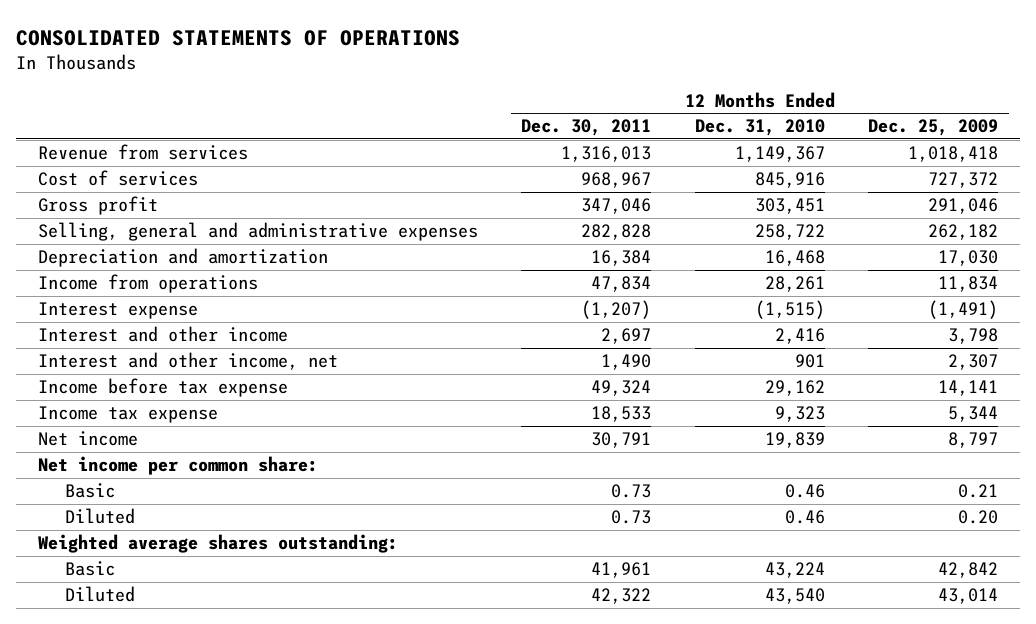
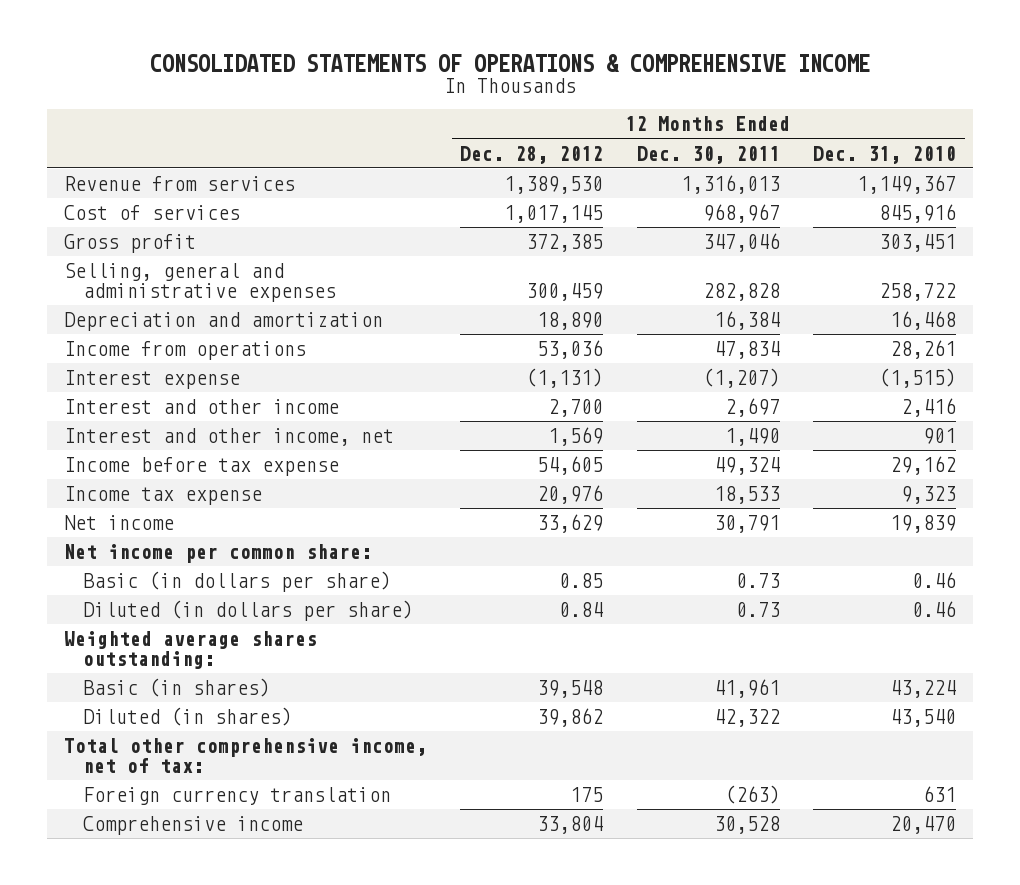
[16,29,461,46] CONSOLIDATED STATEMENTS OF OPERATIONS -> [150,53,871,72] CONSOLIDATED STATEMENTS OF OPERATIONS & COMPREHENSIVE INCOME
[868,119,999,137] Dec. 25, 2009 -> none
none -> [460,145,604,164] Dec. 28, 2012
[64,483,115,499] Basic -> [82,571,391,593] Basic (in dollars per share)
[64,508,135,525] Diluted -> [82,600,413,622] Diluted (in dollars per share)
[64,561,115,577] Basic -> [82,678,270,698] Basic (in shares)
[64,586,135,603] Diluted -> [82,707,292,727] Diluted (in shares)
none -> [63,738,427,774] Total other comprehensive income, net of tax:
none -> [82,787,391,806] Foreign currency translation
none -> [82,816,303,836] Comprehensive income

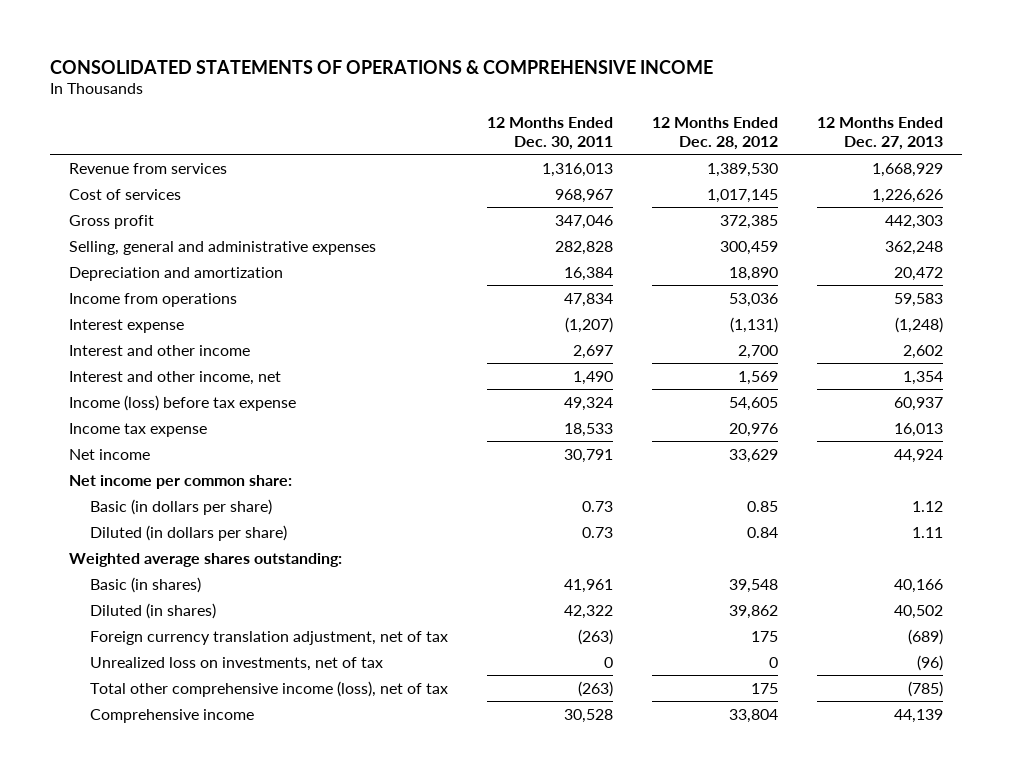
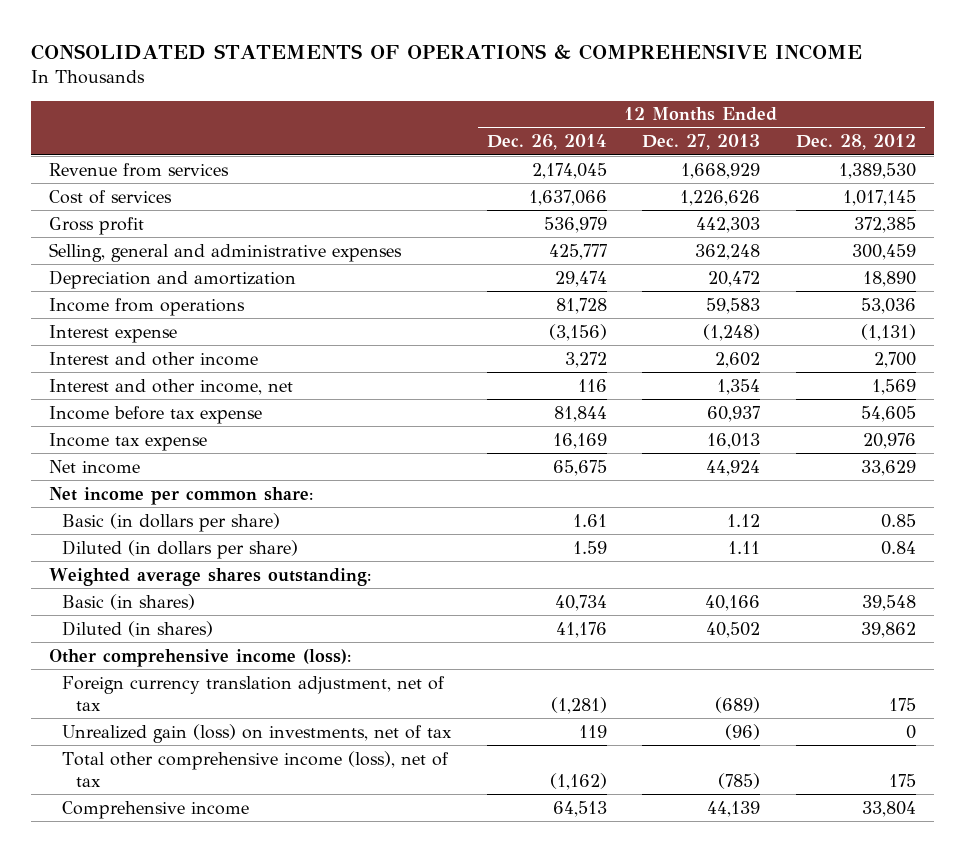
[486,116,613,150] 12 Months Ended Dec. 30, 2011 -> none
none -> [486,134,607,151] Dec. 26, 2014
[69,394,297,411] Income (loss) before tax expense -> [48,405,262,424] Income before tax expense
none -> [48,648,351,667] Other comprehensive income (loss):
[89,656,383,671] Unrealized loss on investments, net of tax -> [62,723,453,743] Unrealized gain (loss) on investments, net of tax

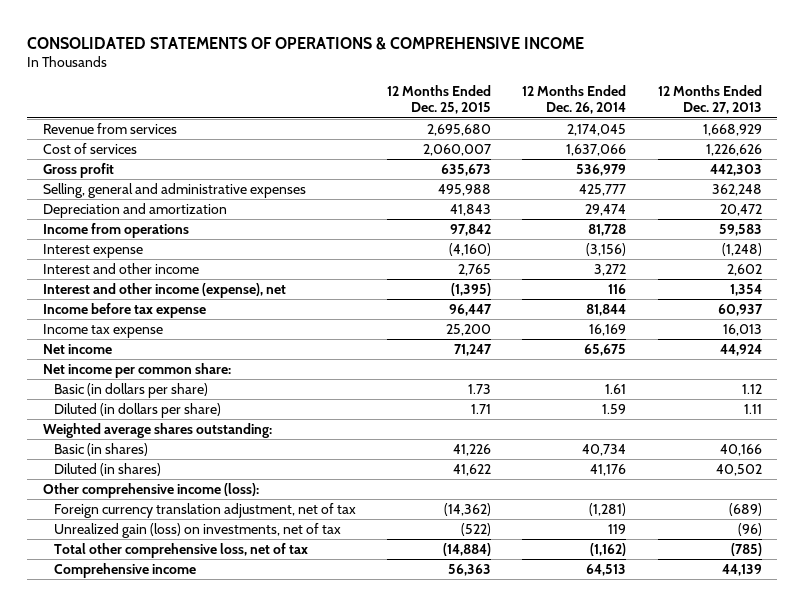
[795,134,916,151] Dec. 28, 2012 -> none
none -> [387,85,492,115] 12 Months Ended Dec. 25, 2015
[48,378,293,395] Interest and other income, net -> [42,283,286,299] Interest and other income (expense), net
[62,750,450,788] Total other comprehensive income (loss), net of tax -> [53,543,308,559] Total other comprehensive loss, net of tax

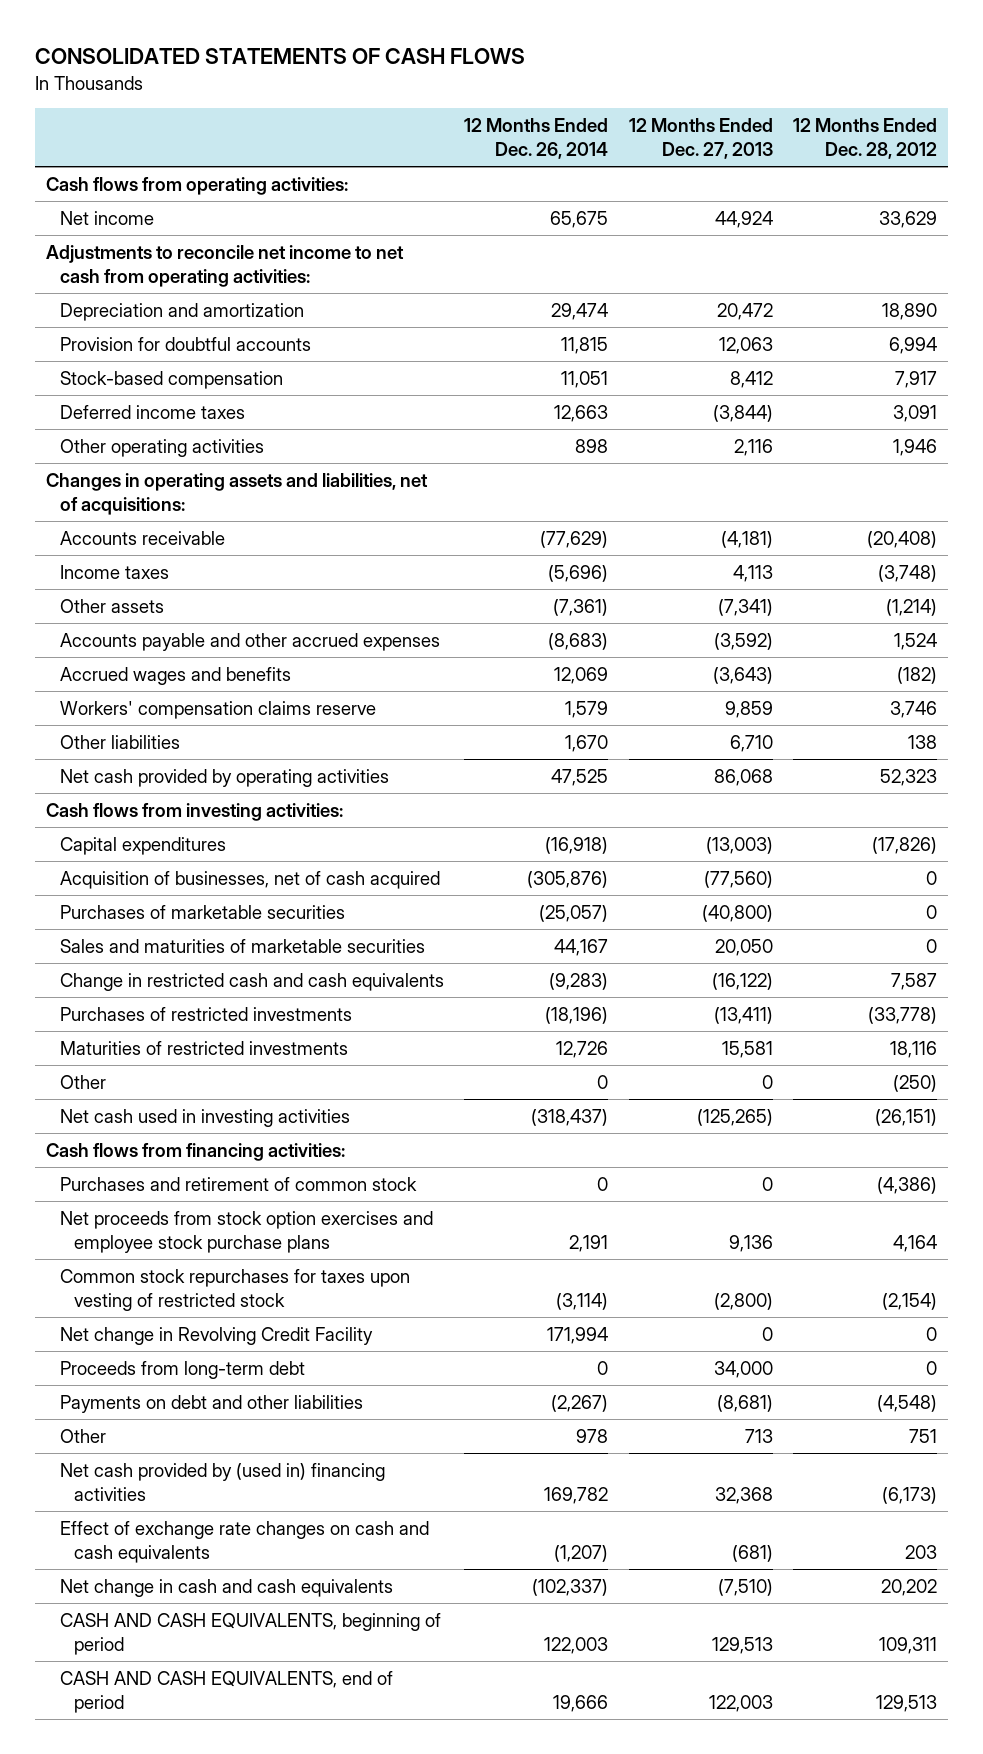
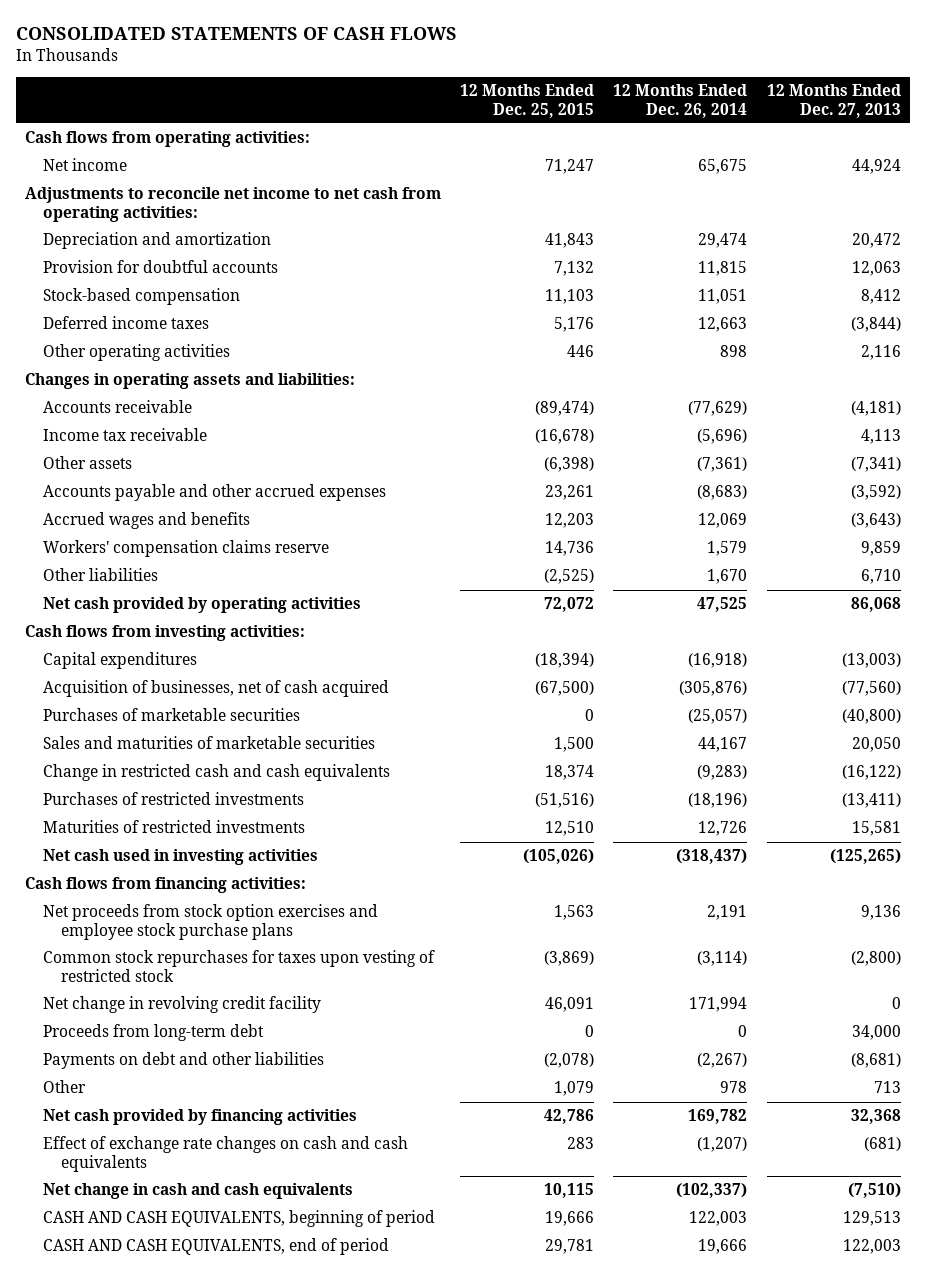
[793,118,938,160] 12 Months Ended Dec. 28, 2012 -> none
none -> [460,84,595,118] 12 Months Ended Dec. 25, 2015
[45,472,428,515] Changes in operating assets and liabilities, net of acquisitions: -> [25,373,356,390] Changes in operating assets and liabilities:
[59,564,169,579] Income taxes -> [42,428,207,442] Income tax receivable
[59,1074,106,1089] Other -> none
[59,1176,417,1191] Purchases and retirement of common stock -> none
[59,1326,373,1345] Net change in Revolving Credit Facility -> [42,996,321,1014] Net change in revolving credit facility
[59,1462,385,1501] Net cash provided by (used in) financing activities -> [42,1109,357,1126] Net cash provided by financing activities

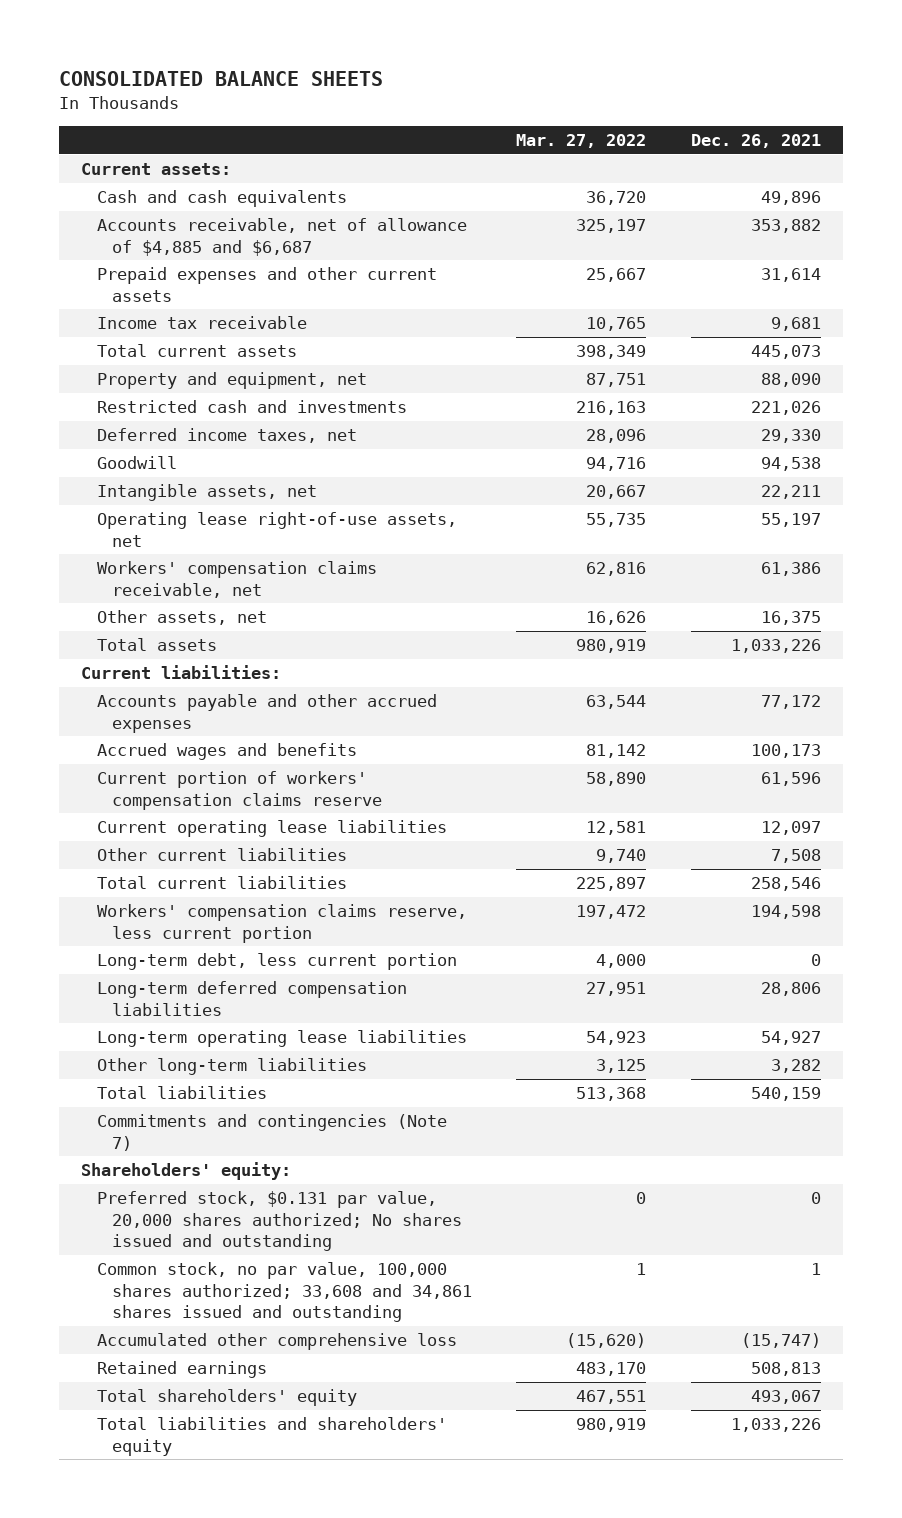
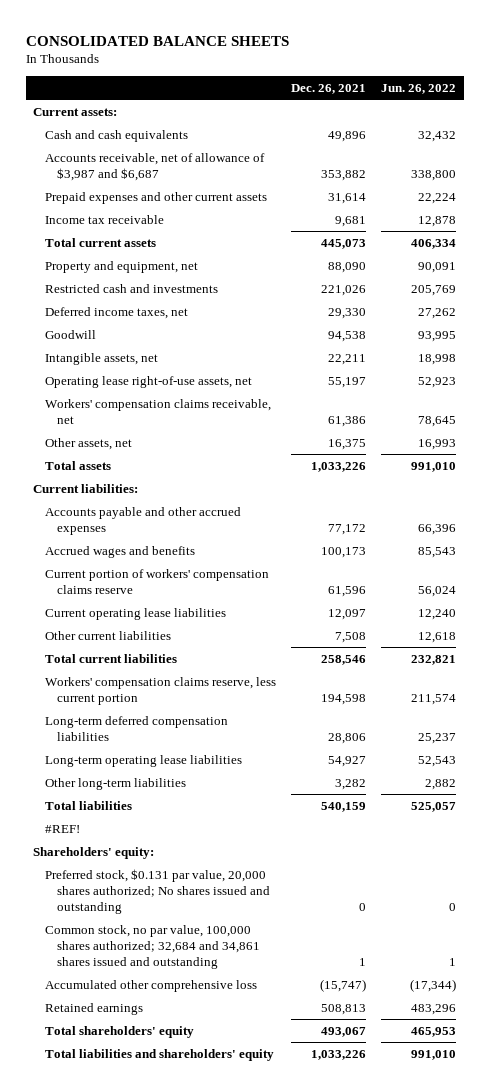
[516,134,647,149] Mar. 27, 2022 -> none
none -> [381,83,457,94] Jun. 26, 2022
[96,218,467,256] Accounts receivable, net of allowance of $4,885 and $6,687 -> [45,152,266,181] Accounts receivable, net of allowance of $3,987 and $6,687
[96,953,457,971] Long-term debt, less current portion -> none
[96,1114,447,1151] Commitments and contingencies (Note 7) -> [45,824,81,833] #REF!
[96,1262,472,1322] Common stock, no par value, 100,000 shares authorized; 33,608 and 34,861 shares issued and outstanding -> [45,924,261,969] Common stock, no par value, 100,000 shares authorized; 32,684 and 34,861 shares issued and outstanding

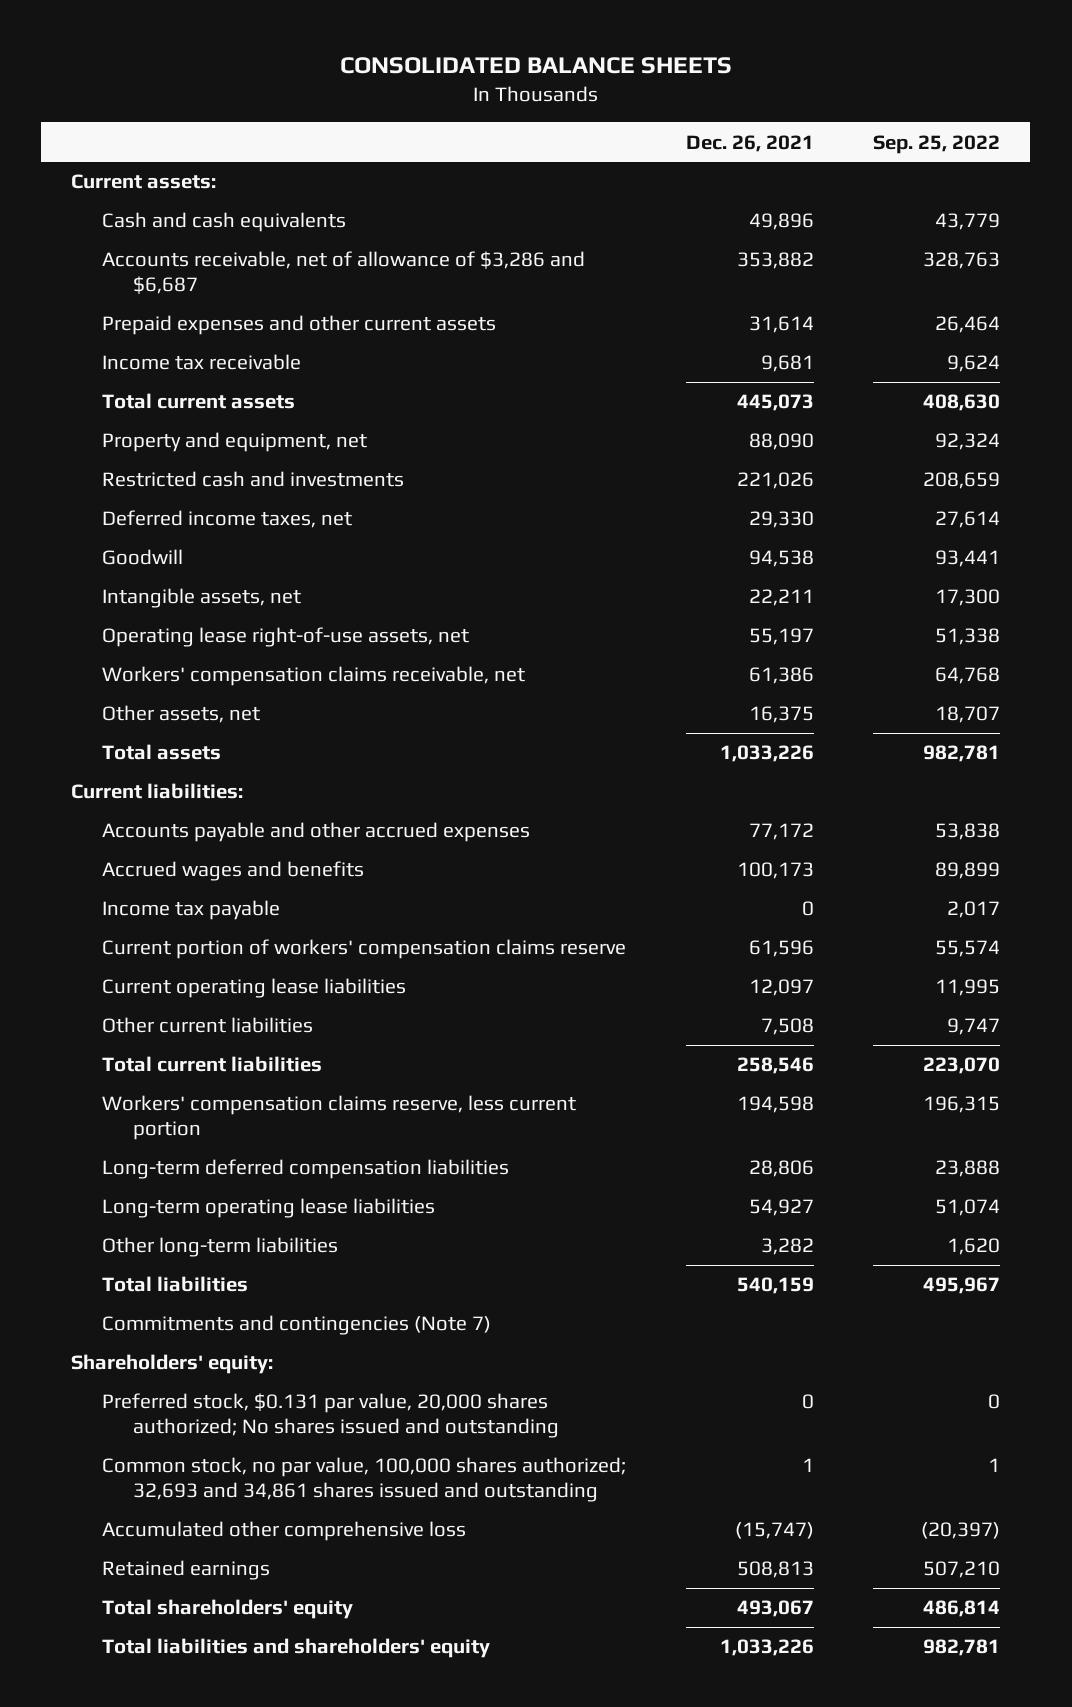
[381,83,457,94] Jun. 26, 2022 -> none
none -> [873,134,1001,154] Sep. 25, 2022
[45,152,266,181] Accounts receivable, net of allowance of $3,987 and $6,687 -> [101,251,585,295] Accounts receivable, net of allowance of $3,286 and $6,687
none -> [101,900,280,921] Income tax payable
[45,824,81,833] #REF! -> [101,1315,491,1336] Commitments and contingencies (Note 7)
[45,924,261,969] Common stock, no par value, 100,000 shares authorized; 32,684 and 34,861 shares issued and outstanding -> [101,1457,626,1503] Common stock, no par value, 100,000 shares authorized; 32,693 and 34,861 shares issued and outstanding

